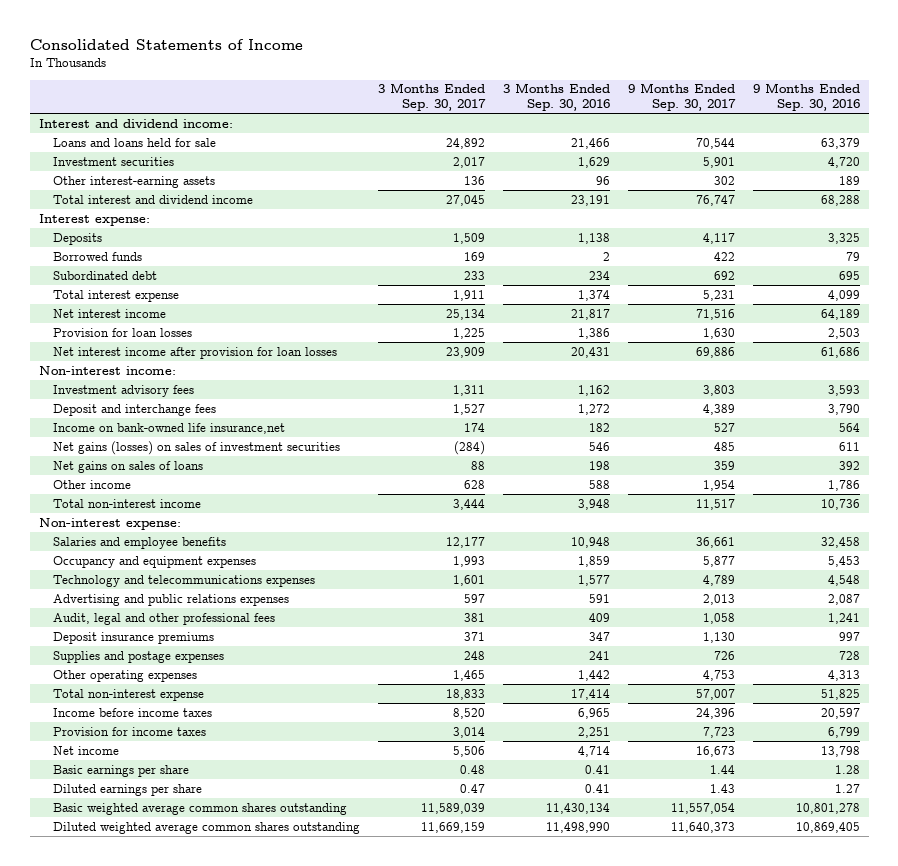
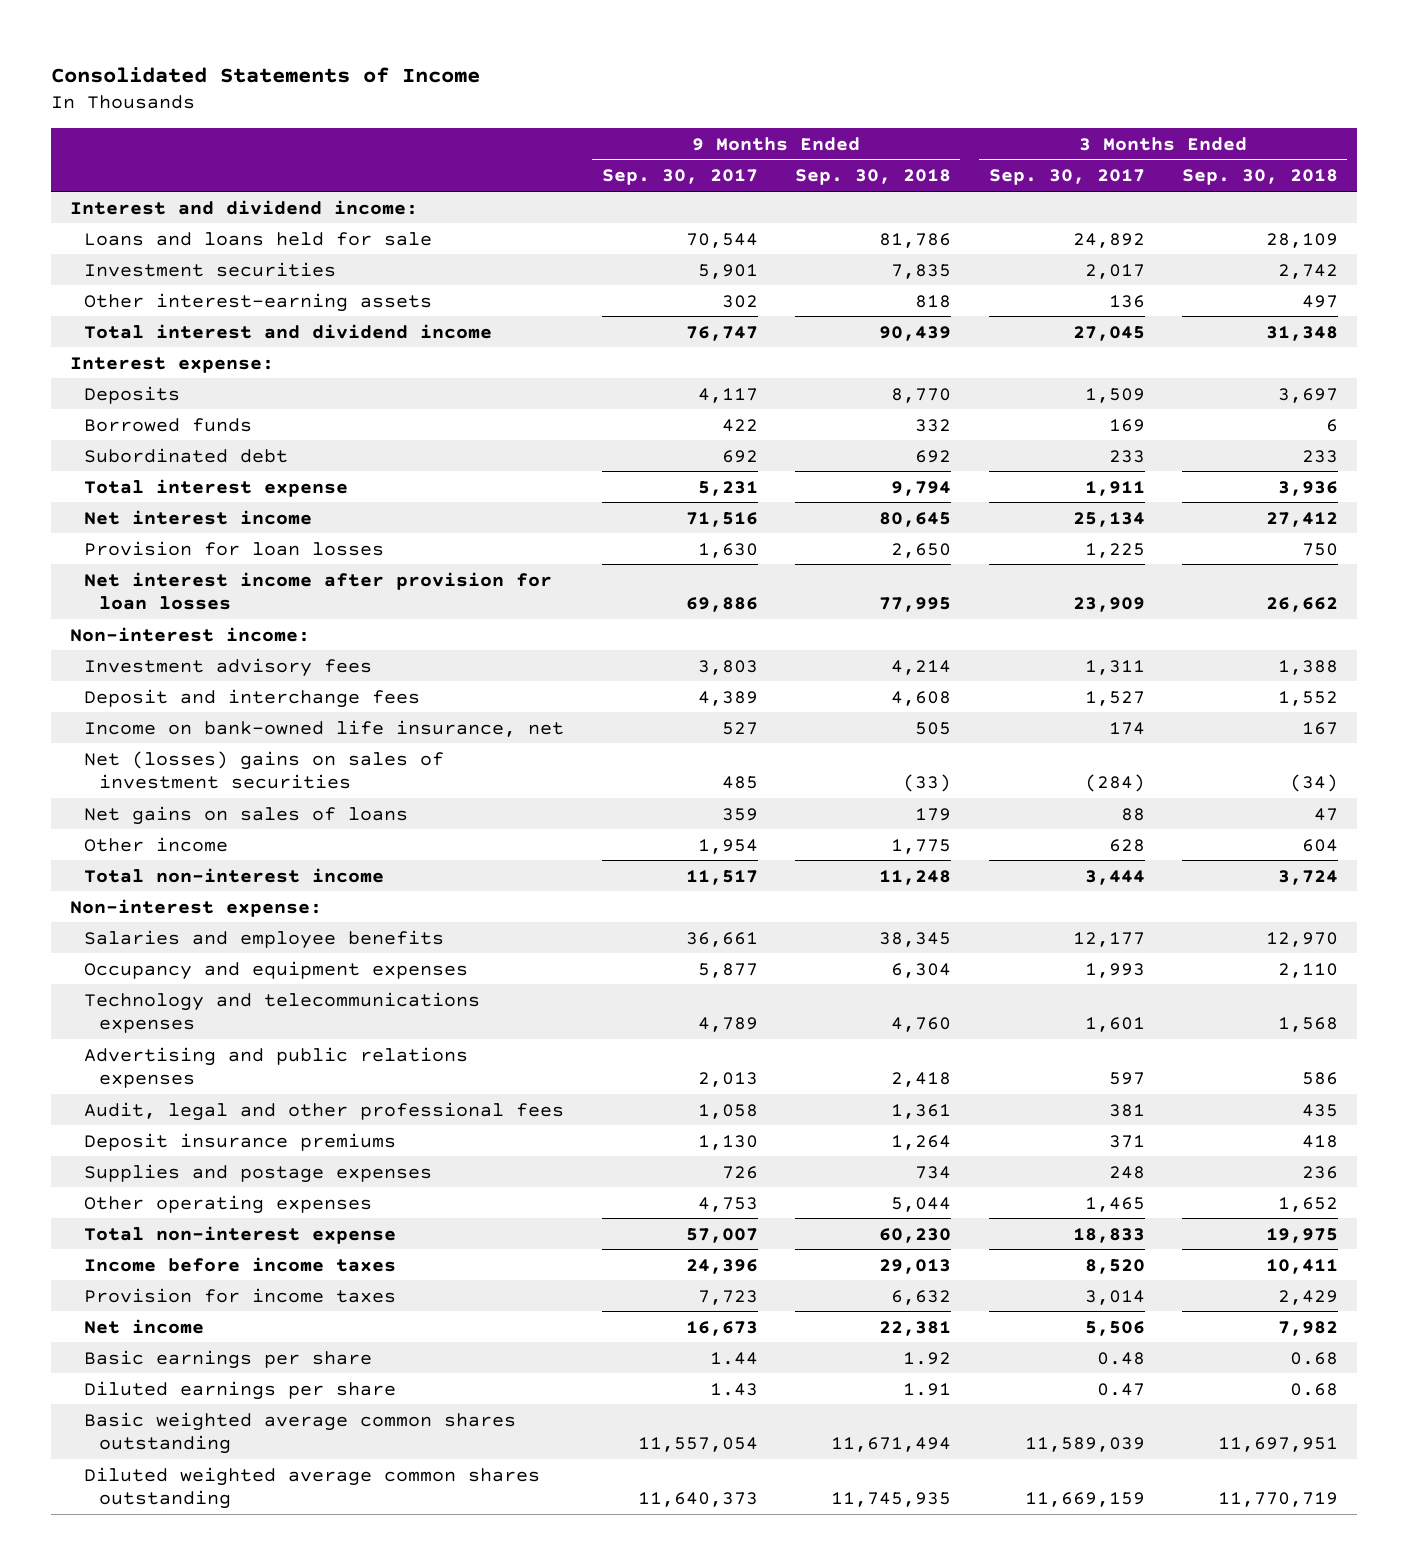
[502,83,610,112] 3 Months Ended Sep. 30, 2016 -> none
[752,83,860,112] 9 Months Ended Sep. 30, 2016 -> none
none -> [795,169,952,186] Sep. 30, 2018
none -> [1181,169,1338,186] Sep. 30, 2018
[52,422,285,434] Income on bank-owned life insurance,net -> [84,719,565,737] Income on bank-owned life insurance, net
[52,440,340,455] Net gains (losses) on sales of investment securities -> [84,750,445,790] Net (losses) gains on sales of investment securities

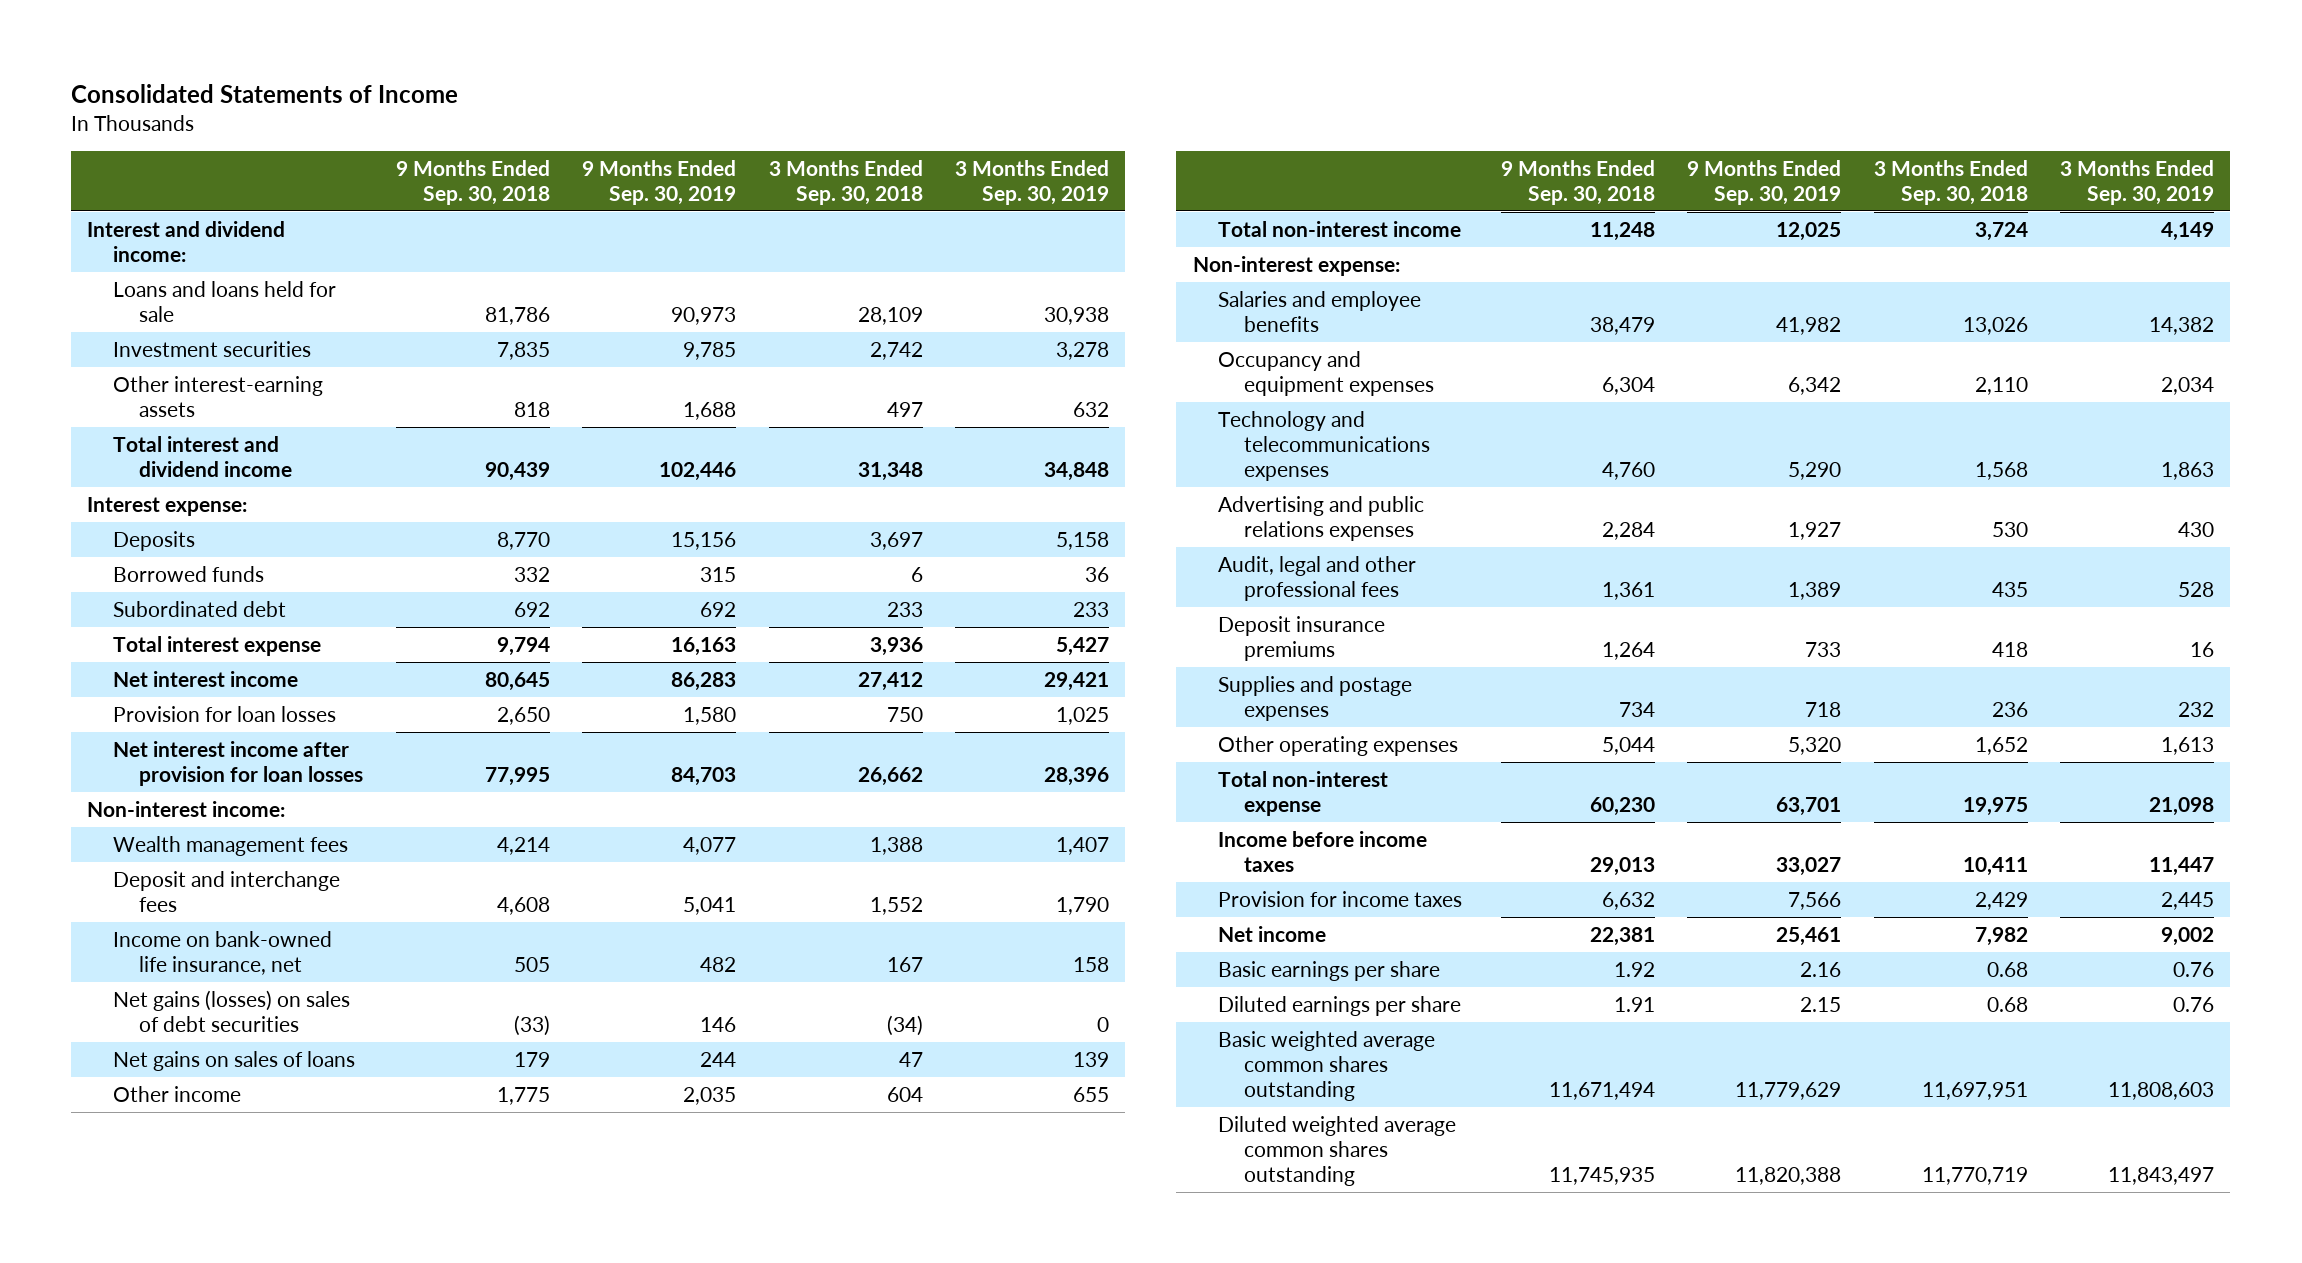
[601,169,758,186] Sep. 30, 2017 -> none
[988,169,1145,186] Sep. 30, 2017 -> none
none -> [582,159,737,205] 9 Months Ended Sep. 30, 2019
none -> [955,159,1110,205] 3 Months Ended Sep. 30, 2019
[84,657,373,677] Investment advisory fees -> [113,835,349,856] Wealth management fees
[84,750,445,790] Net (losses) gains on sales of investment securities -> [113,989,351,1033] Net gains (losses) on sales of debt securities
[879,931,952,947] 38,345 -> [1589,317,1655,336] 38,479
[1265,931,1338,947] 12,970 -> [1962,317,2028,336] 13,026
[891,1072,952,1088] 2,418 -> [1601,522,1655,541] 2,284
[1301,1072,1338,1086] 586 -> [1991,522,2028,538] 530

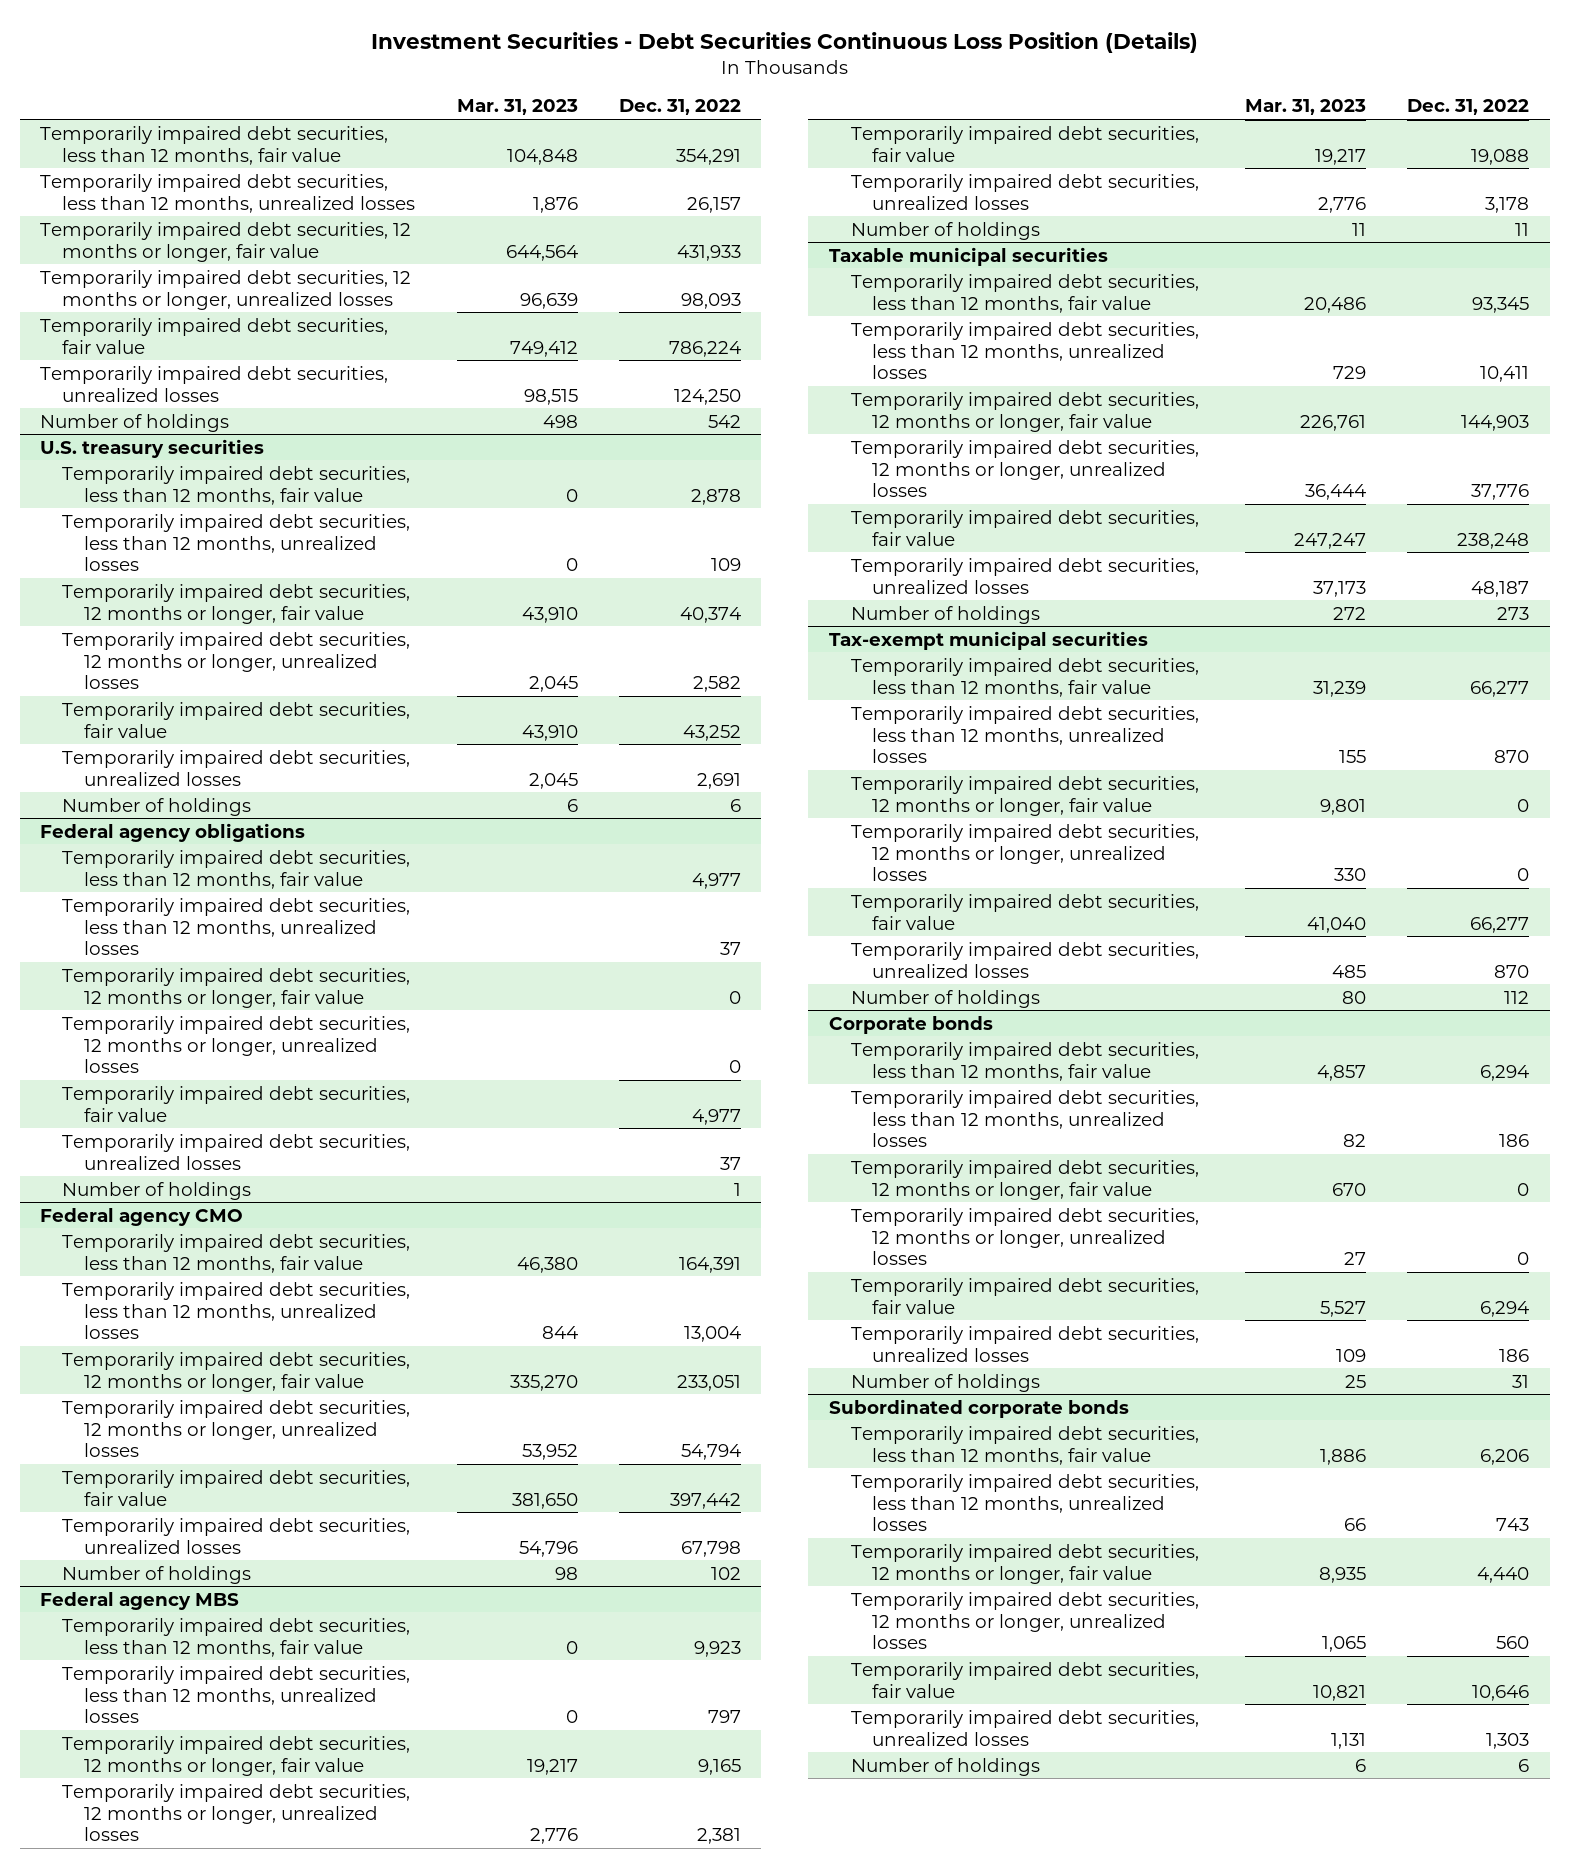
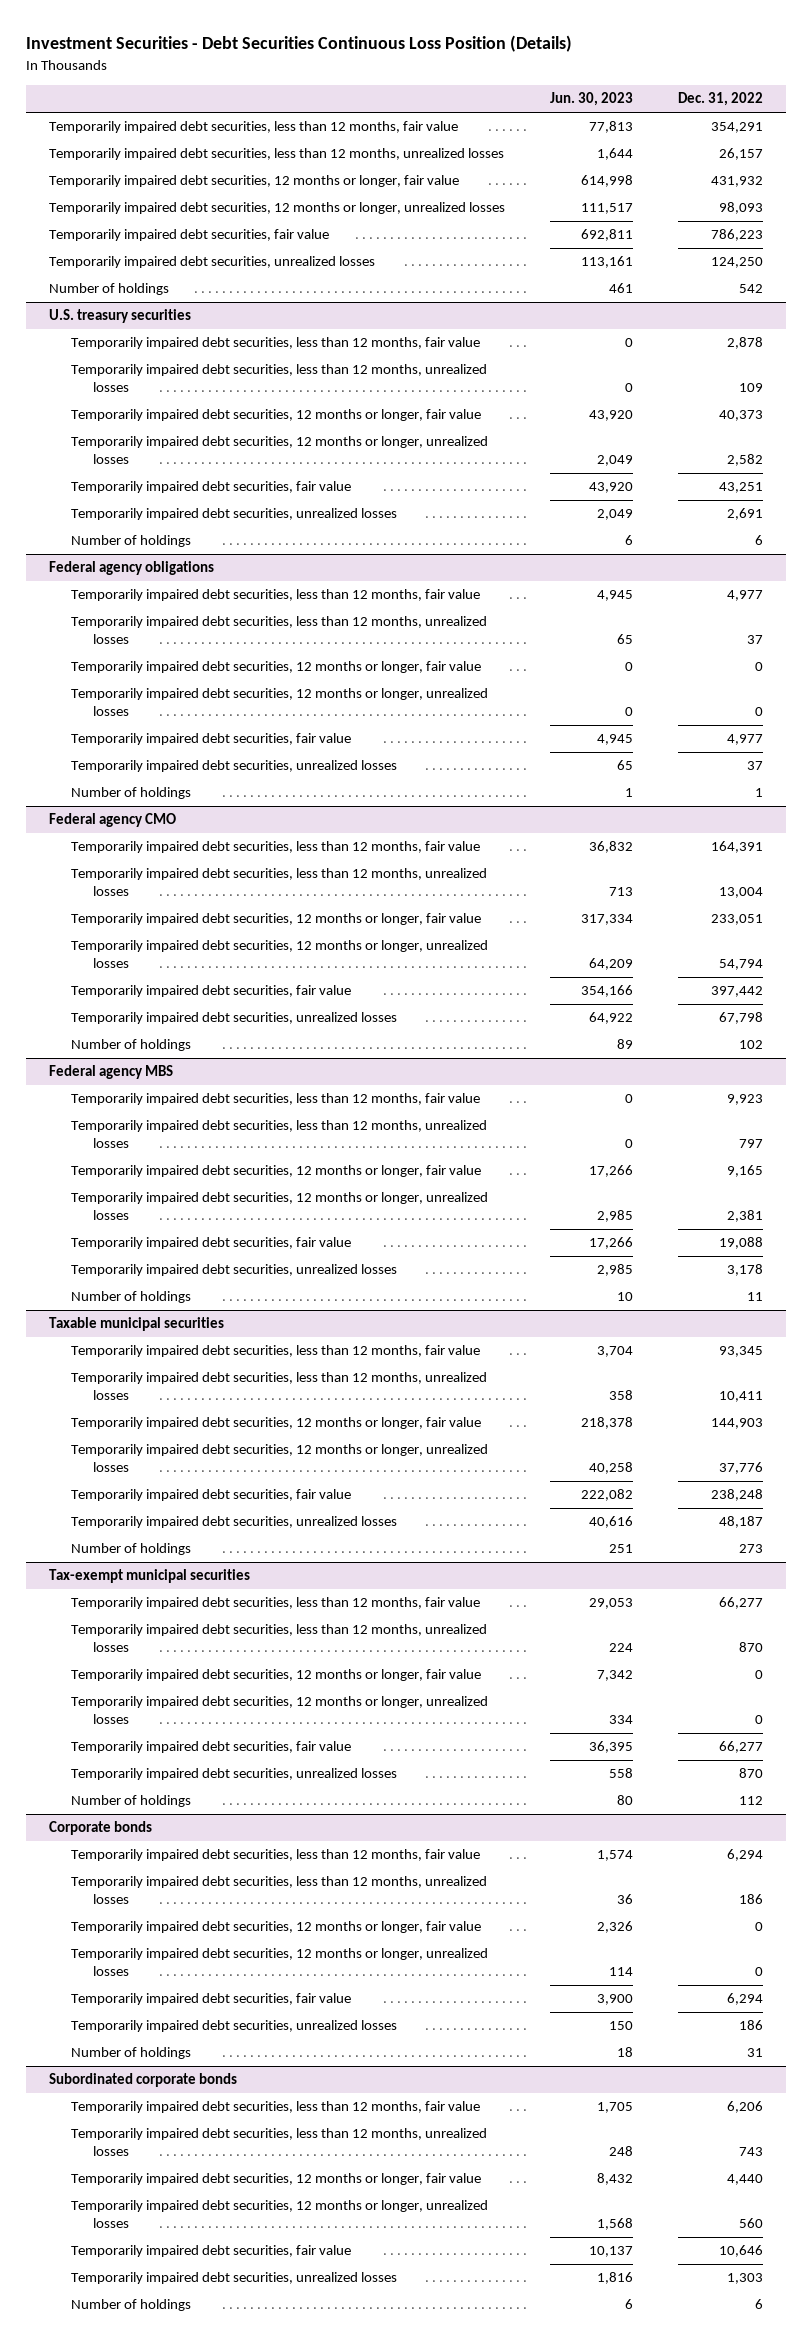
[456,99,578,116] Mar. 31, 2023 -> none
none -> [549,92,633,107] Jun. 30, 2023
[676,244,741,261] 431,933 -> [710,176,763,188] 431,932
[668,340,741,357] 786,224 -> [710,229,763,242] 786,223
[679,606,741,623] 40,374 -> [718,410,763,422] 40,373
[682,724,741,741] 43,252 -> [718,482,763,494] 43,251

